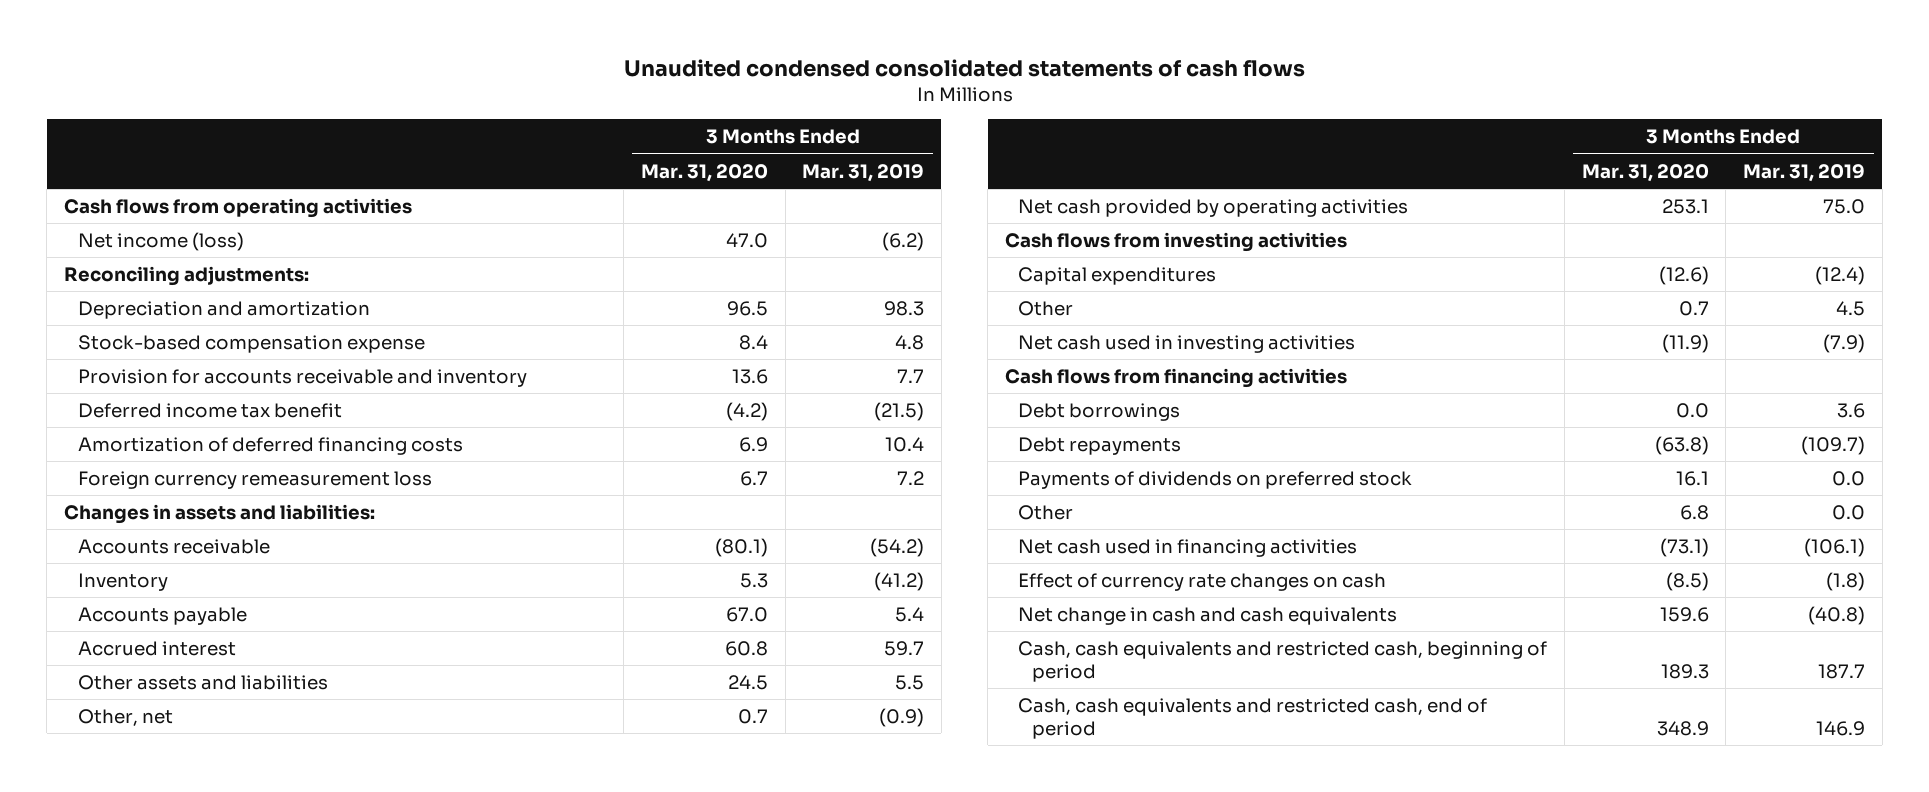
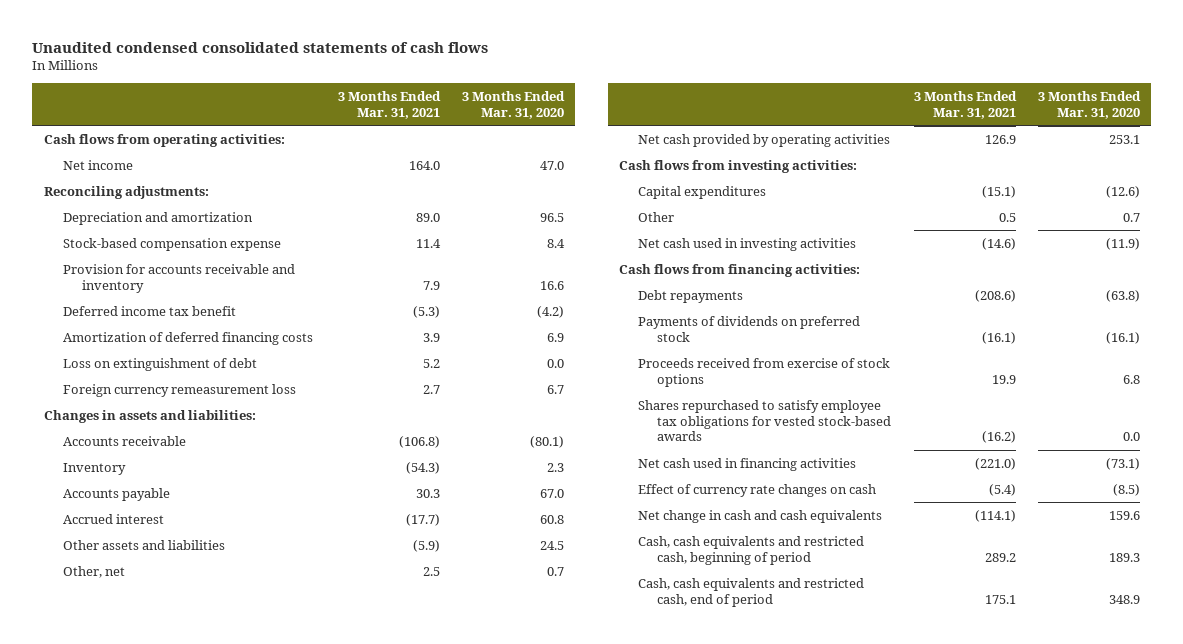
[802,163,925,182] Mar. 31, 2019 -> none
none -> [337,90,441,119] 3 Months Ended Mar. 31, 2021
[64,198,413,219] Cash flows from operating activities -> [43,133,285,147] Cash flows from operating activities:
[77,232,244,252] Net income (loss) -> [62,159,133,170] Net income
[731,369,768,385] 13.6 -> [540,280,565,290] 16.6
none -> [62,357,257,371] Loss on extinguishment of debt
[739,573,768,589] 5.3 -> [547,462,565,472] 2.3
[1004,232,1347,253] Cash flows from investing activities -> [619,159,858,173] Cash flows from investing activities:
[1018,403,1181,422] Debt borrowings -> none
[1004,368,1347,389] Cash flows from financing activities -> [619,263,861,277] Cash flows from financing activities:
[1018,505,1074,521] Other -> none
[1675,471,1709,487] 16.1 -> [1105,331,1140,344] (16.1)
none -> [638,357,891,387] Proceeds received from exercise of stock options
none -> [638,399,892,442] Shares repurchased to satisfy employee tax obligations for vested stock-based awards

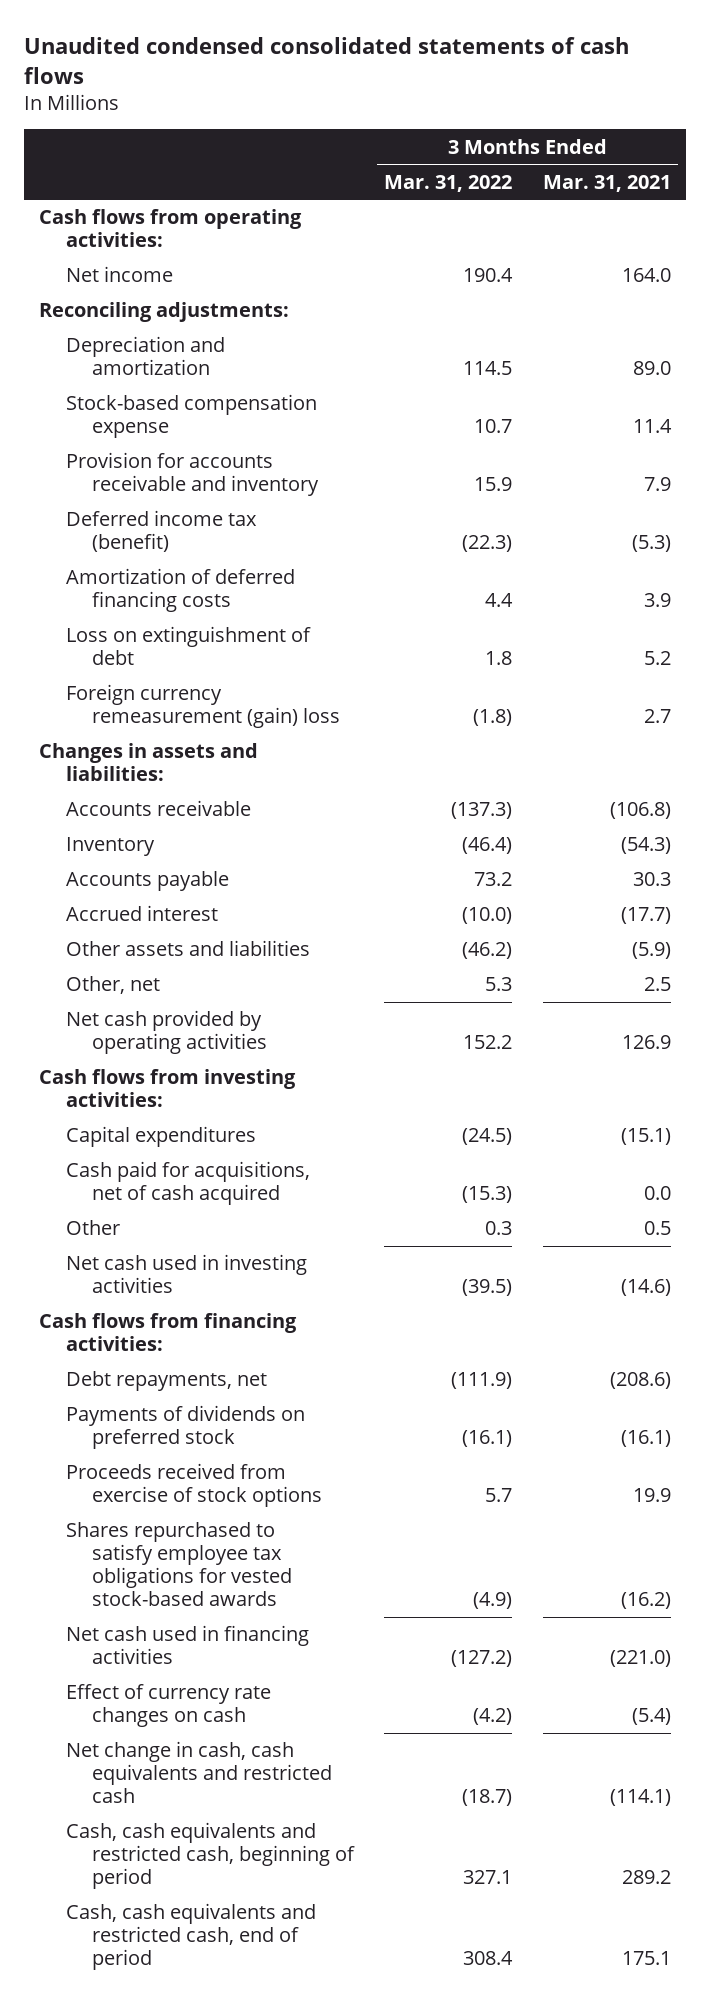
[462,90,566,119] 3 Months Ended Mar. 31, 2020 -> none
none -> [384,174,513,192] Mar. 31, 2022
[62,305,236,316] Deferred income tax benefit -> [65,510,257,553] Deferred income tax (benefit)
[62,383,296,397] Foreign currency remeasurement loss -> [65,684,341,729] Foreign currency remeasurement (gain) loss
none -> [65,1161,310,1206] Cash paid for acquisitions, net of cash acquired
[638,289,744,303] Debt repayments -> [65,1371,267,1392] Debt repayments, net
[638,509,883,523] Net change in cash and cash equivalents -> [65,1741,333,1804] Net change in cash, cash equivalents and restricted cash

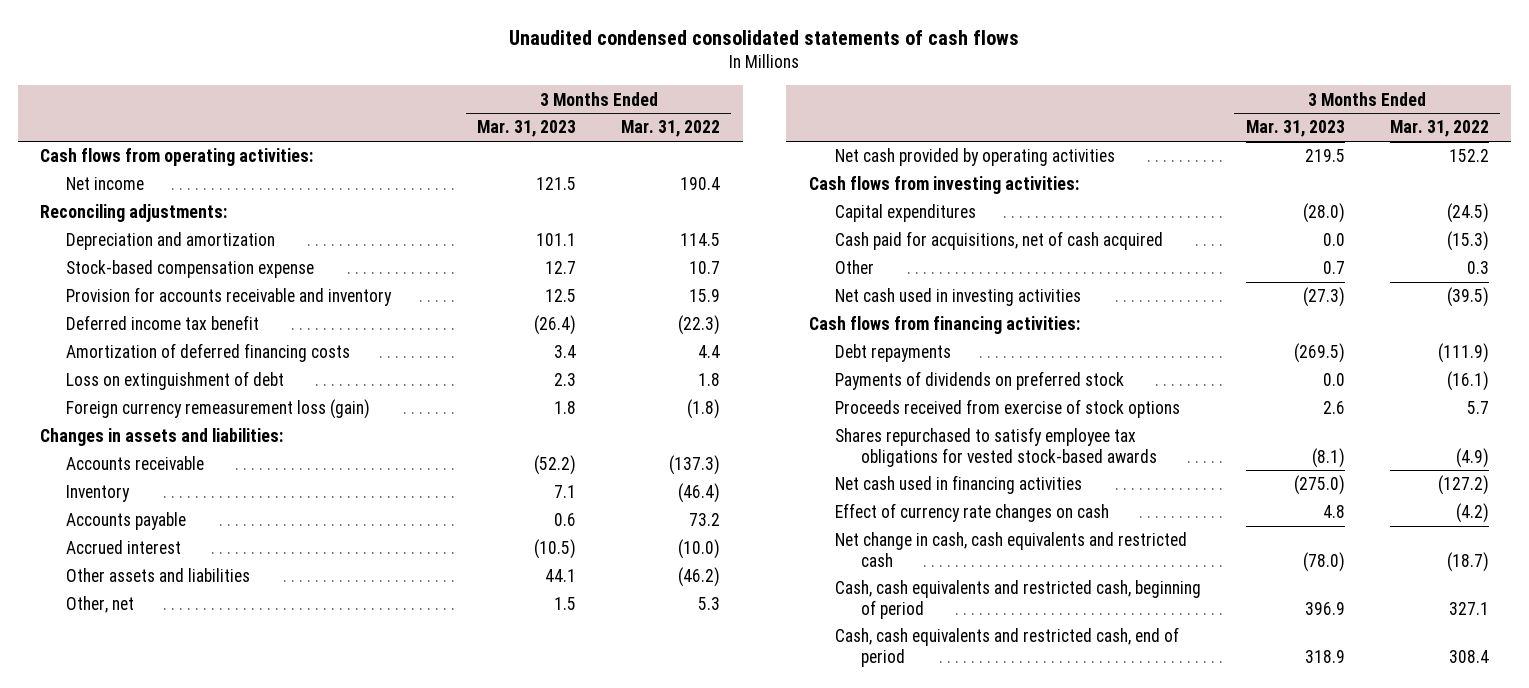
[542,174,671,192] Mar. 31, 2021 -> none
none -> [477,120,577,138] Mar. 31, 2023
[65,510,257,553] Deferred income tax (benefit) -> [66,315,260,331] Deferred income tax benefit
[65,684,341,729] Foreign currency remeasurement (gain) loss -> [66,399,371,420] Foreign currency remeasurement loss (gain)
[65,1371,267,1392] Debt repayments, net -> [834,344,951,363] Debt repayments

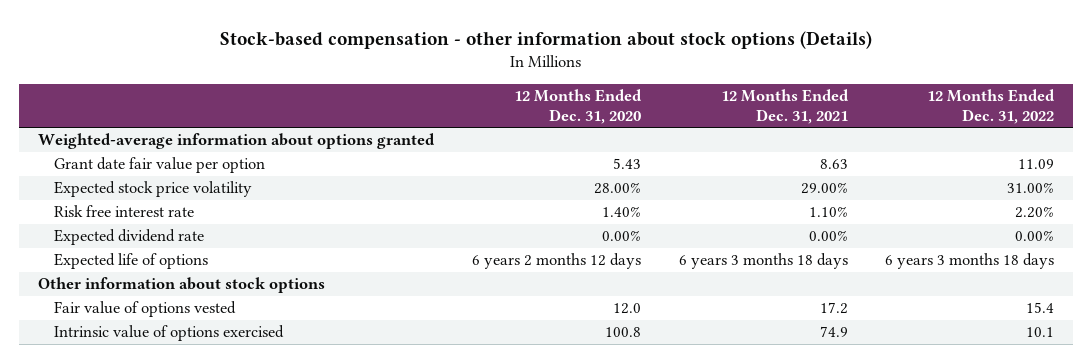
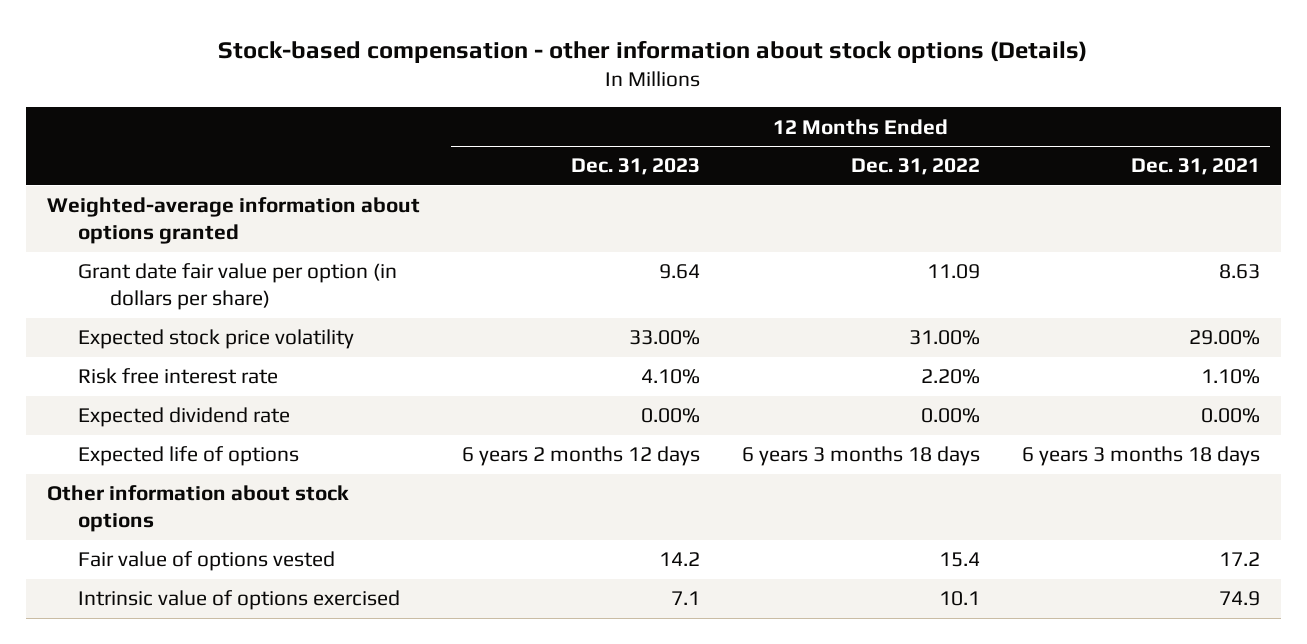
[513,89,642,124] 12 Months Ended Dec. 31, 2020 -> none
none -> [570,158,700,176] Dec. 31, 2023
[53,157,265,174] Grant date fair value per option -> [78,263,398,311] Grant date fair value per option (in dollars per share)

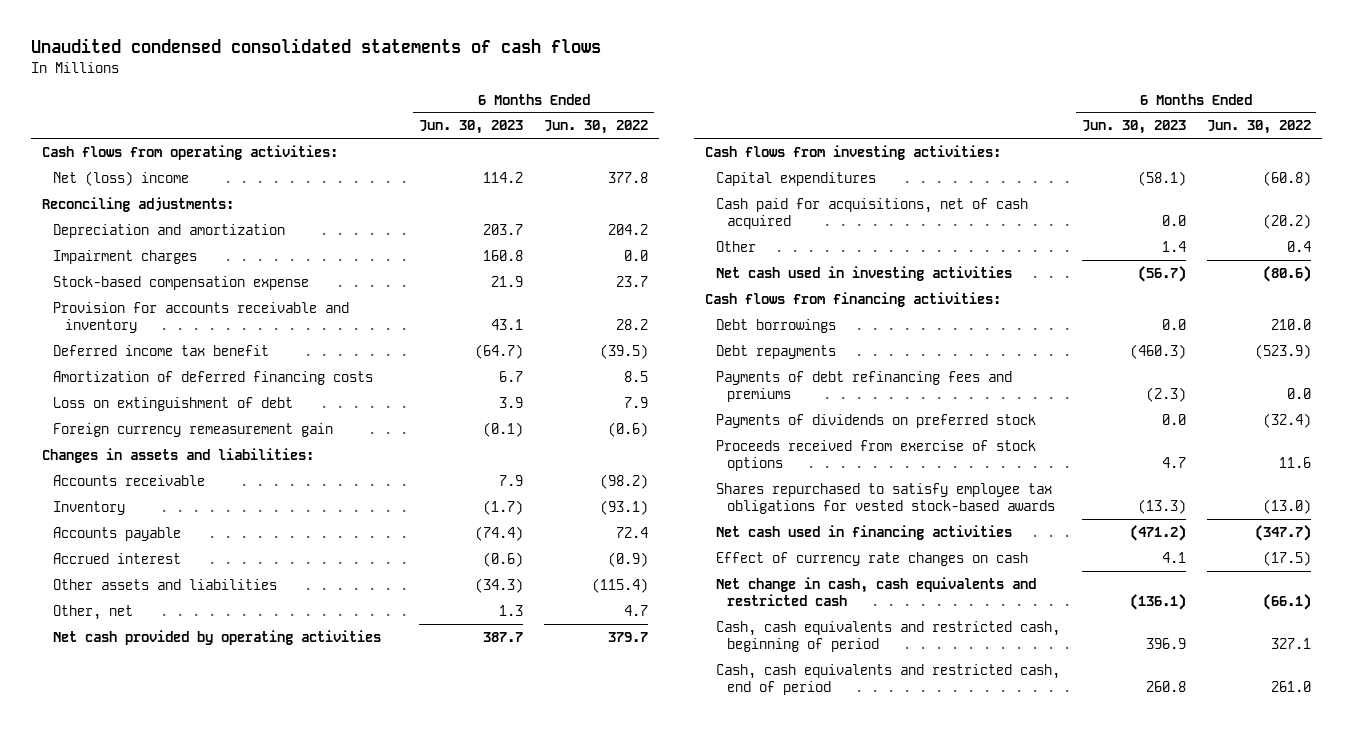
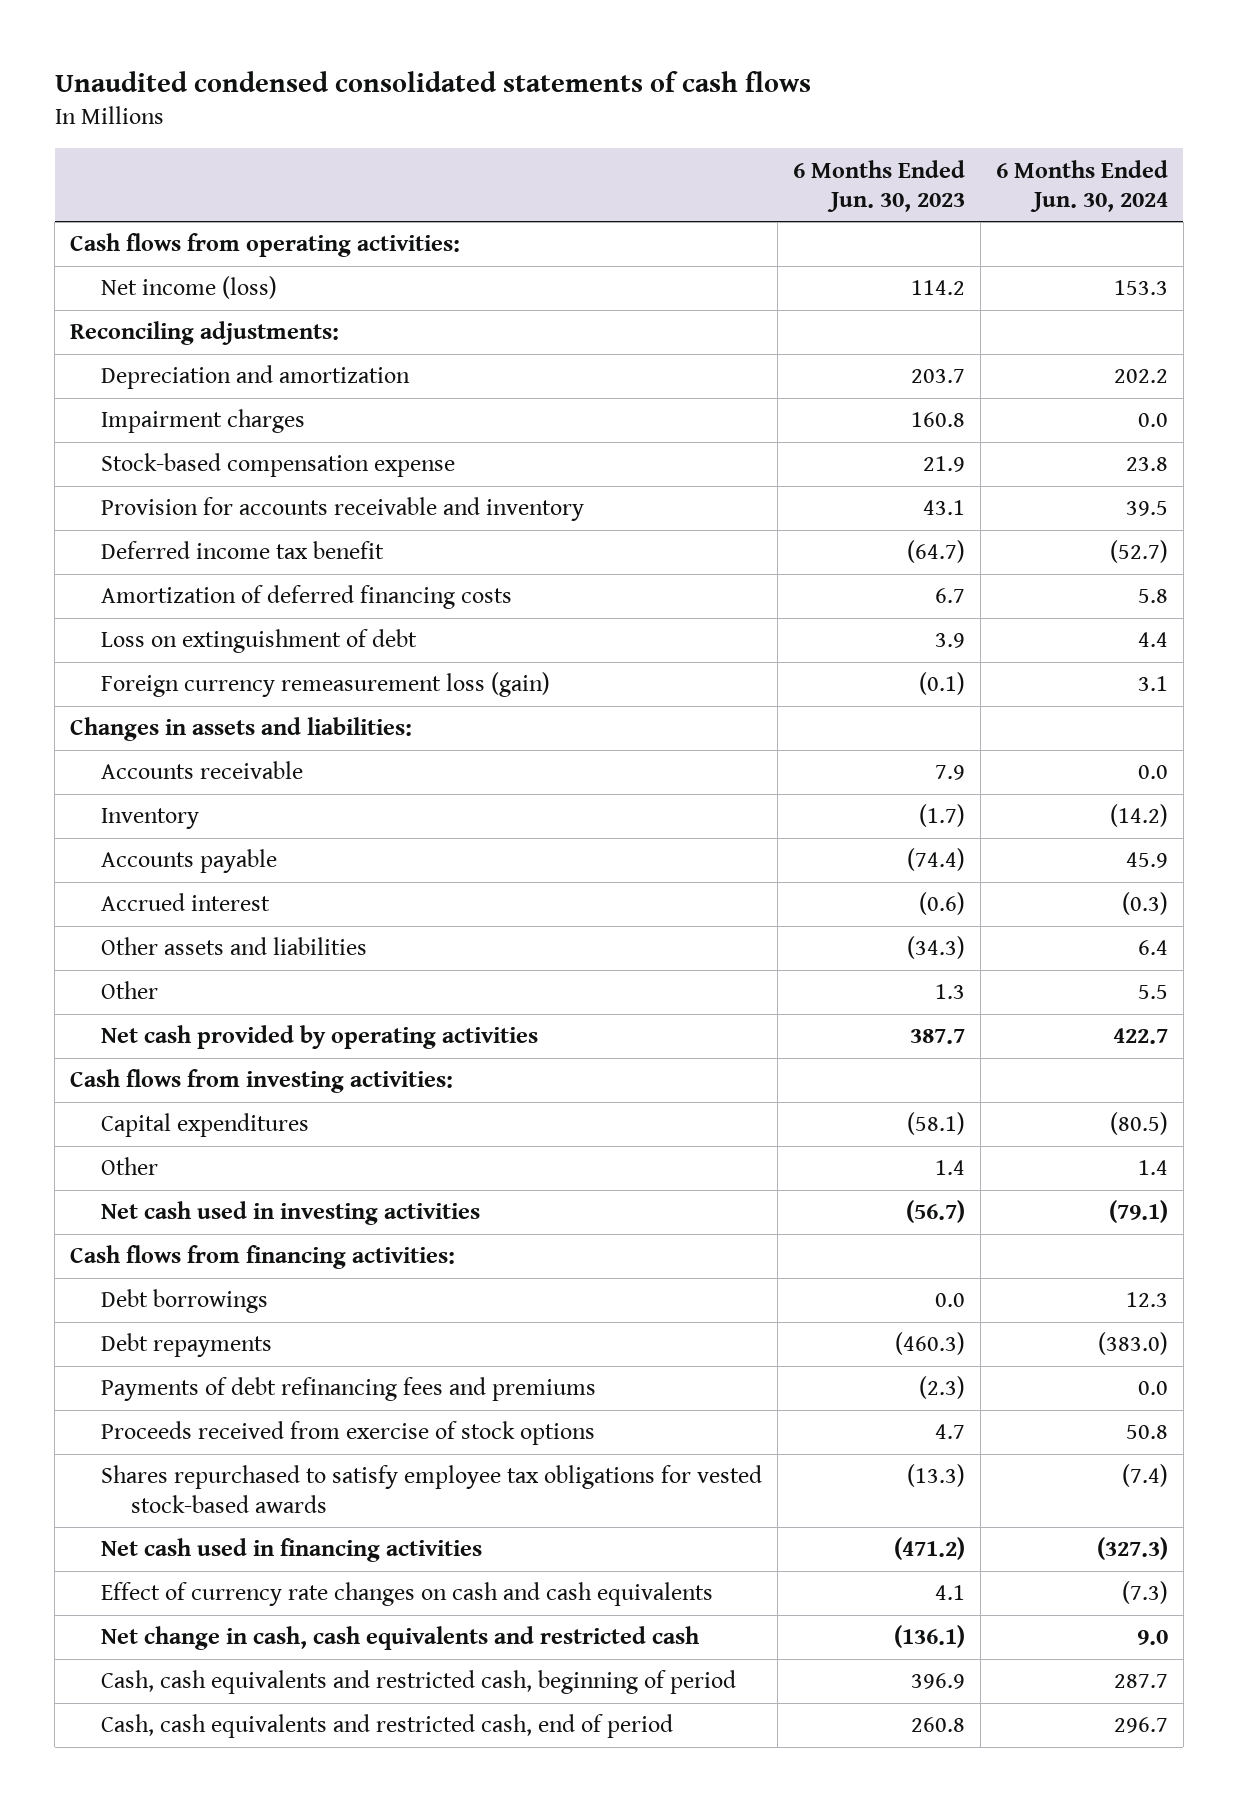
[544,120,649,135] Jun. 30, 2022 -> none
none -> [995,159,1168,212] 6 Months Ended Jun. 30, 2024
[53,170,190,186] Net (loss) income -> [100,276,277,300] Net income (loss)
[53,422,334,437] Foreign currency remeasurement gain -> [100,672,550,698] Foreign currency remeasurement loss (gain)
[53,604,134,620] Other, net -> [100,981,158,1000] Other
[716,197,1029,230] Cash paid for acquisitions, net of cash acquired -> none
[716,413,1037,428] Payments of dividends on preferred stock -> none
[716,551,1029,566] Effect of currency rate changes on cash -> [100,1582,713,1607] Effect of currency rate changes on cash and cash equivalents

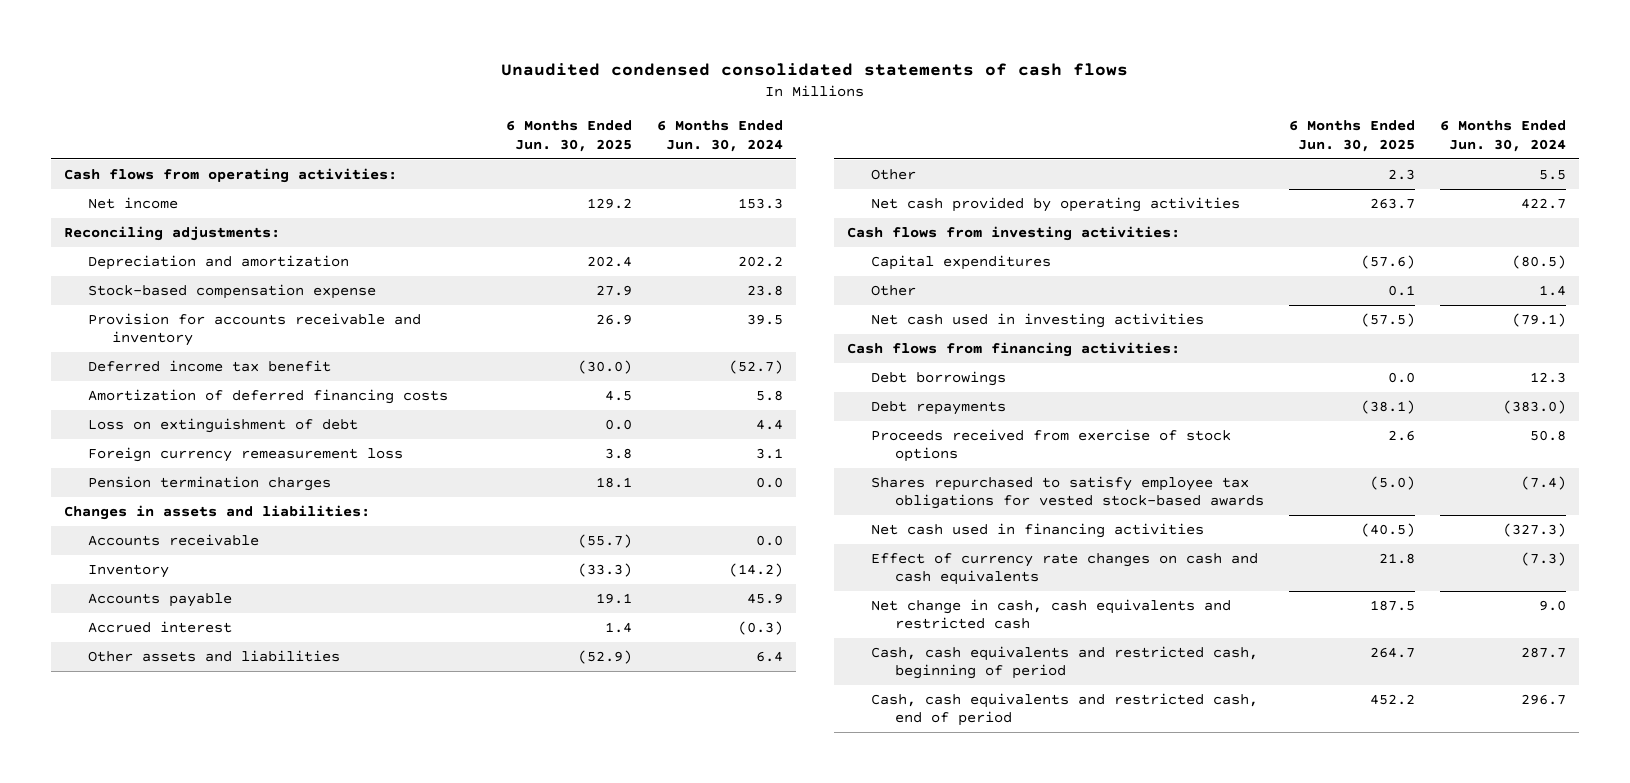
[792,159,965,212] 6 Months Ended Jun. 30, 2023 -> none
none -> [506,120,633,153] 6 Months Ended Jun. 30, 2025
[100,276,277,300] Net income (loss) -> [87,196,178,209] Net income
[100,409,305,434] Impairment charges -> none
[100,672,550,698] Foreign currency remeasurement loss (gain) -> [87,446,403,462] Foreign currency remeasurement loss
none -> [87,475,331,491] Pension termination charges
[100,1377,596,1402] Payments of debt refinancing fees and premiums -> none

